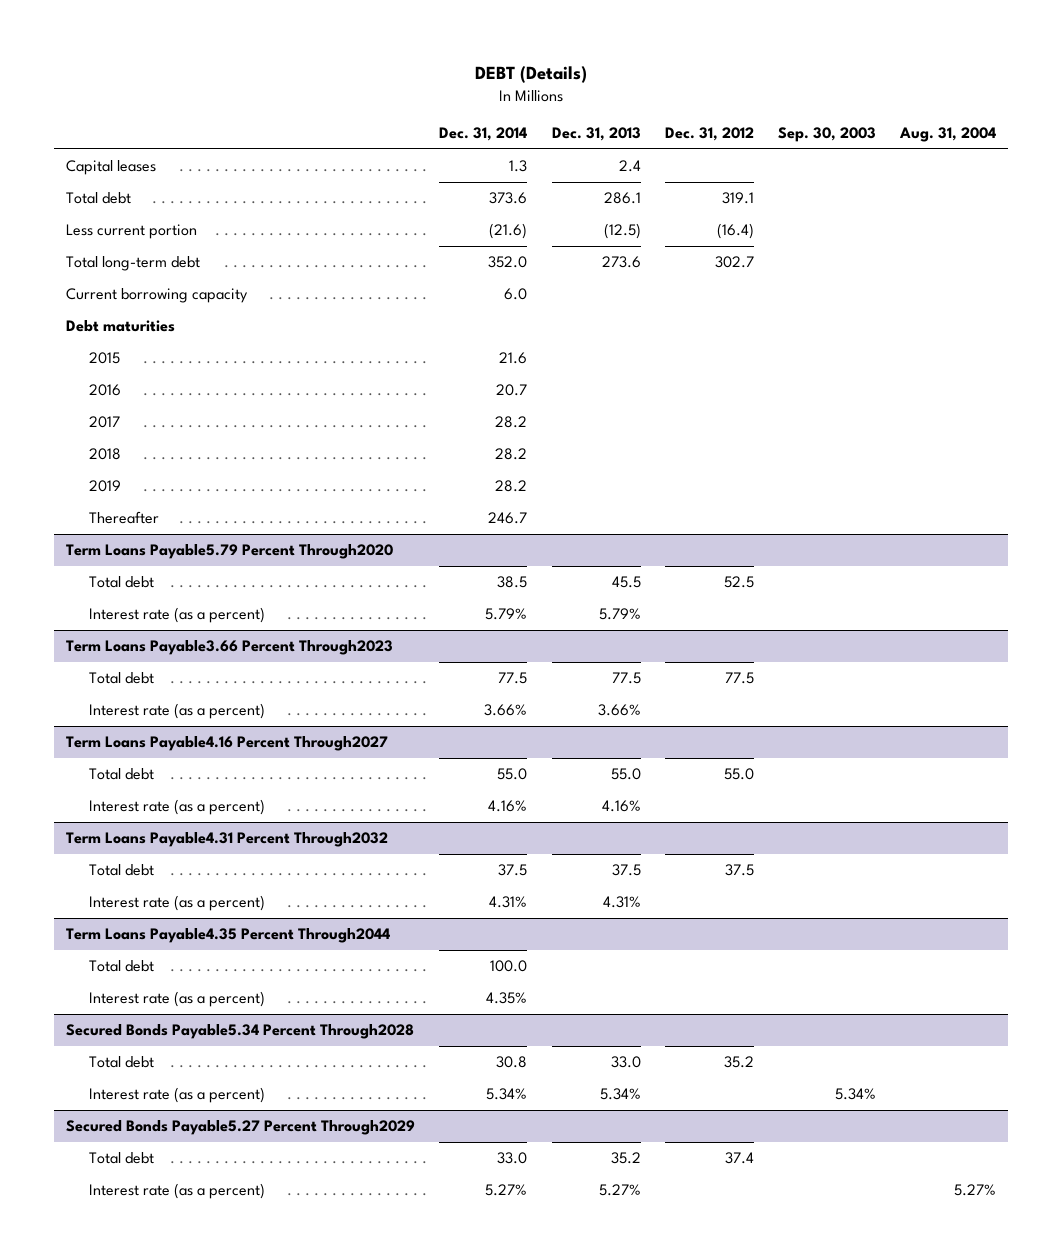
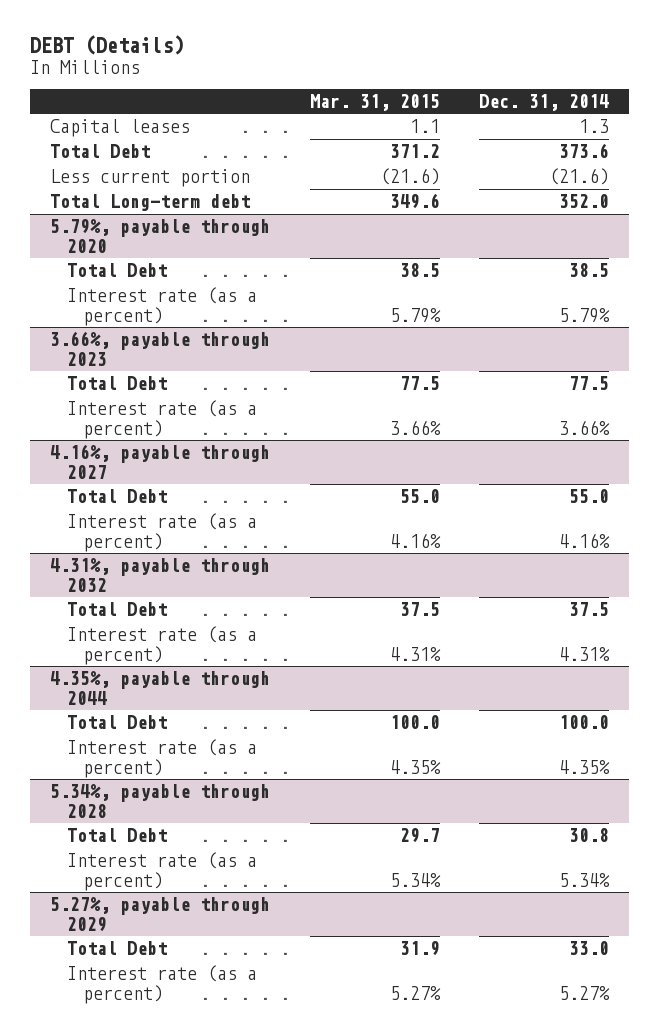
[551,126,641,141] Dec. 31, 2013 -> none
[664,126,754,141] Dec. 31, 2012 -> none
[778,126,877,142] Sep. 30, 2003 -> none
[899,126,997,142] Aug. 31, 2004 -> none
none -> [309,93,440,111] Mar. 31, 2015
[66,192,132,205] Total debt -> [50,144,151,159] Total Debt
[66,288,249,304] Current borrowing capacity -> none
[66,320,176,333] Debt maturities -> none
[89,352,121,365] 2015 -> none
[89,384,122,397] 2016 -> none
[89,416,121,429] 2017 -> none
[89,448,122,461] 2018 -> none
[89,480,122,493] 2019 -> none
[89,511,160,525] Thereafter -> none
[66,256,201,272] Total long-term debt -> [50,194,251,212] Total Long-term debt
[66,544,394,560] Term Loans Payable5.79 Percent Through2020 -> [50,219,271,253] 5.79%, payable through 2020
[89,576,155,589] Total debt -> [66,263,167,278] Total Debt
[66,640,394,656] Term Loans Payable3.66 Percent Through2023 -> [50,331,271,366] 3.66%, payable through 2023
[89,672,155,685] Total debt -> [66,376,167,391] Total Debt
[66,736,389,752] Term Loans Payable4.16 Percent Through2027 -> [50,444,271,479] 4.16%, payable through 2027
[89,768,155,781] Total debt -> [66,489,167,504] Total Debt
[66,832,389,848] Term Loans Payable4.31 Percent Through2032 -> [50,558,271,592] 4.31%, payable through 2032
[89,864,155,877] Total debt -> [66,602,167,617] Total Debt
[66,928,391,944] Term Loans Payable4.35 Percent Through2044 -> [50,671,271,705] 4.35%, payable through 2044
[89,960,155,973] Total debt -> [66,715,167,730] Total Debt
[66,1024,415,1040] Secured Bonds Payable5.34 Percent Through2028 -> [50,784,271,818] 5.34%, payable through 2028
[89,1056,155,1069] Total debt -> [66,828,167,843] Total Debt
[66,1120,416,1136] Secured Bonds Payable5.27 Percent Through2029 -> [50,897,271,932] 5.27%, payable through 2029
[89,1152,155,1165] Total debt -> [66,941,167,956] Total Debt

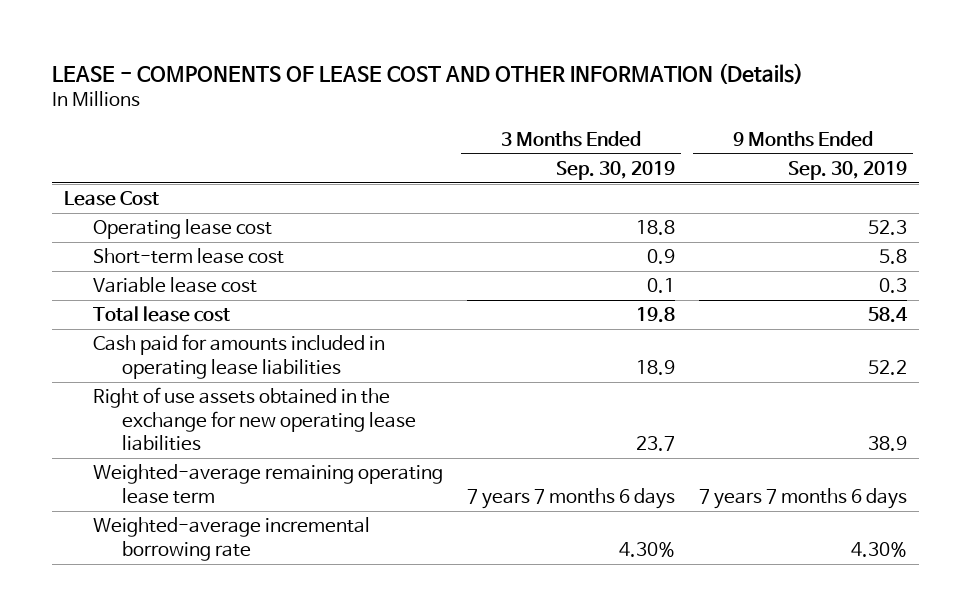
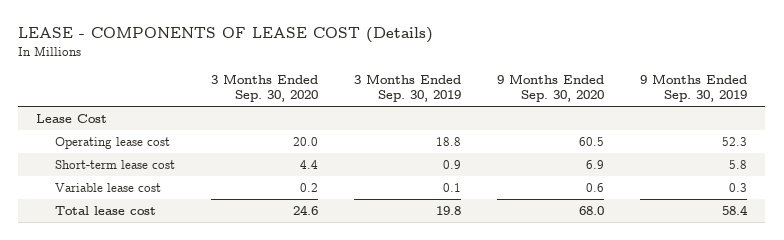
[52,62,804,84] LEASE - COMPONENTS OF LEASE COST AND OTHER INFORMATION (Details) -> [18,27,434,44] LEASE - COMPONENTS OF LEASE COST (Details)
none -> [211,74,319,103] 3 Months Ended Sep. 30, 2020
none -> [497,74,605,103] 9 Months Ended Sep. 30, 2020
[93,334,386,379] Cash paid for amounts included in operating lease liabilities -> none
[93,387,417,451] Right of use assets obtained in the exchange for new operating lease liabilities -> none
[93,464,444,504] Weighted-average remaining operating lease term -> none
[93,517,371,561] Weighted-average incremental borrowing rate -> none

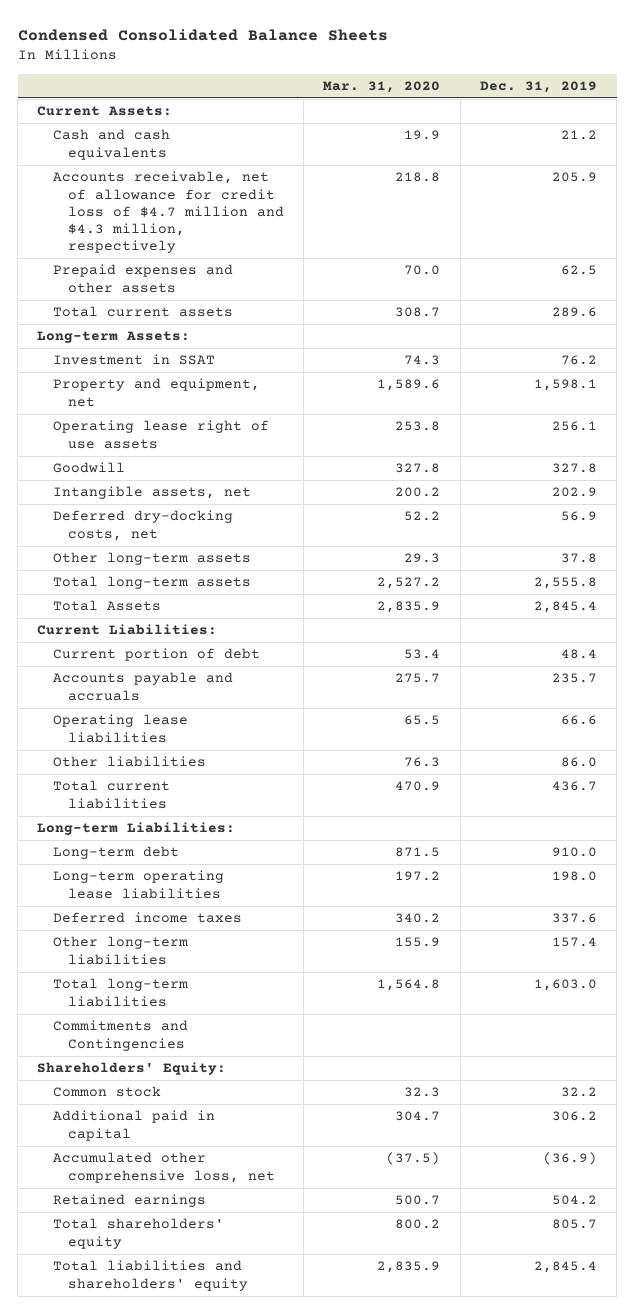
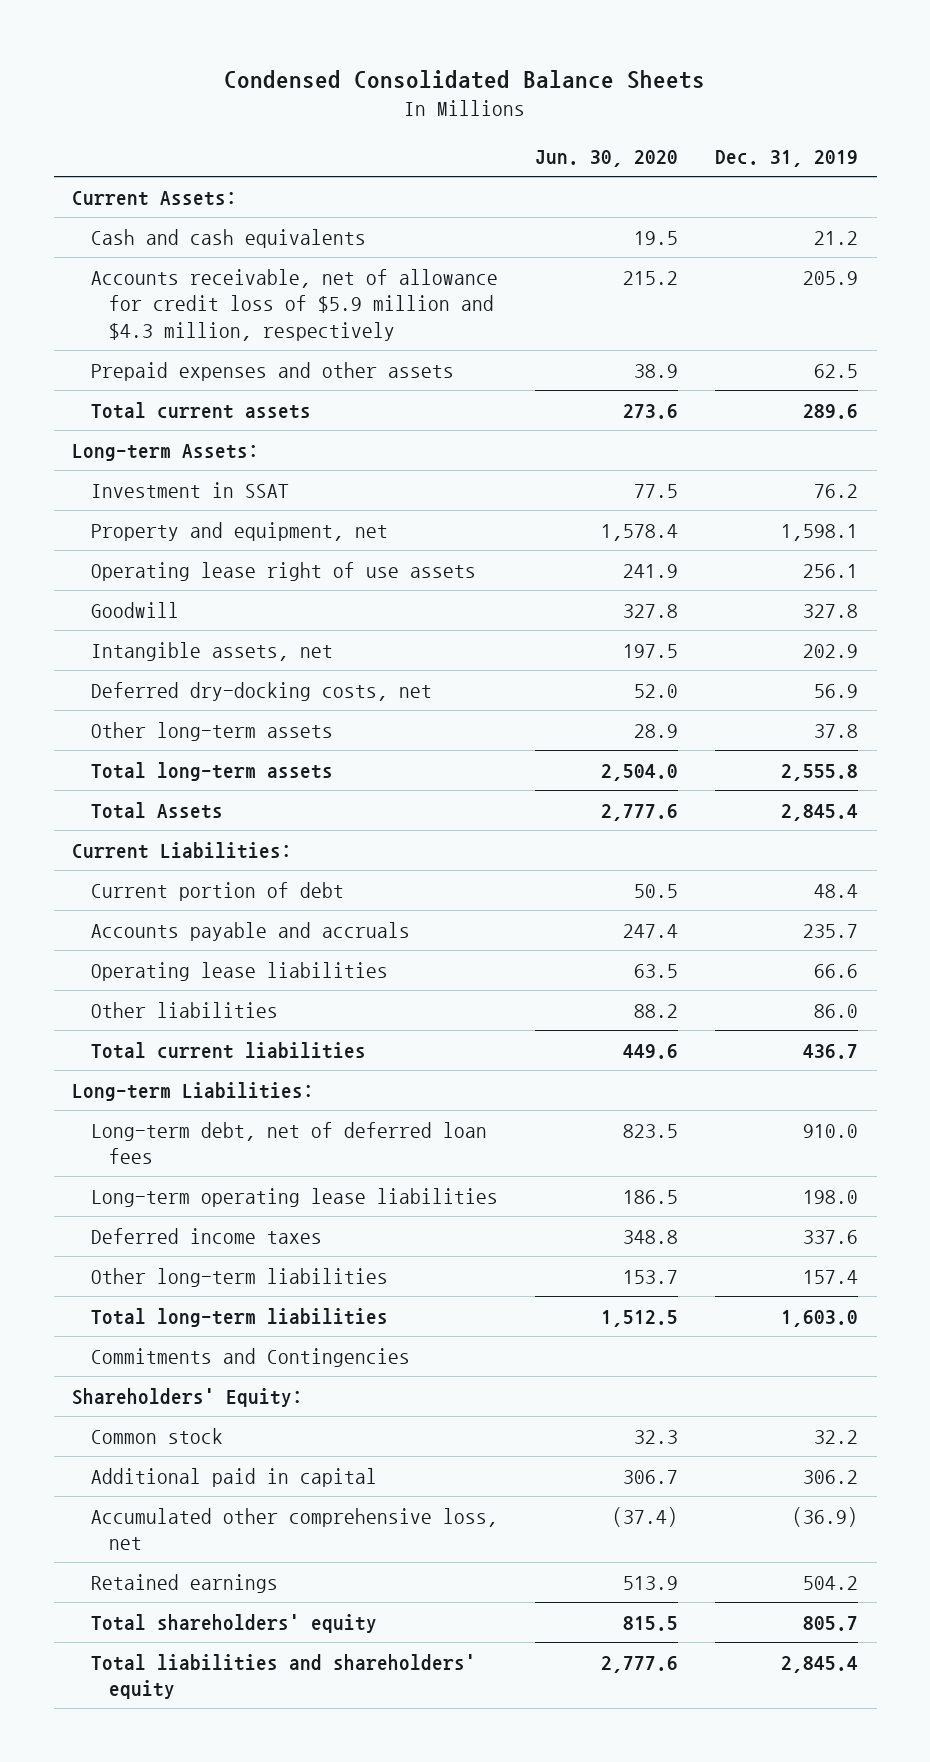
[323,80,441,93] Mar. 31, 2020 -> none
none -> [534,150,678,168] Jun. 30, 2020
[52,171,284,254] Accounts receivable, net of allowance for credit loss of $4.7 million and $4.3 million, respectively -> [90,268,498,341] Accounts receivable, net of allowance for credit loss of $5.9 million and $4.3 million, respectively
[52,846,179,860] Long-term debt -> [90,1121,487,1165] Long-term debt, net of deferred loan fees

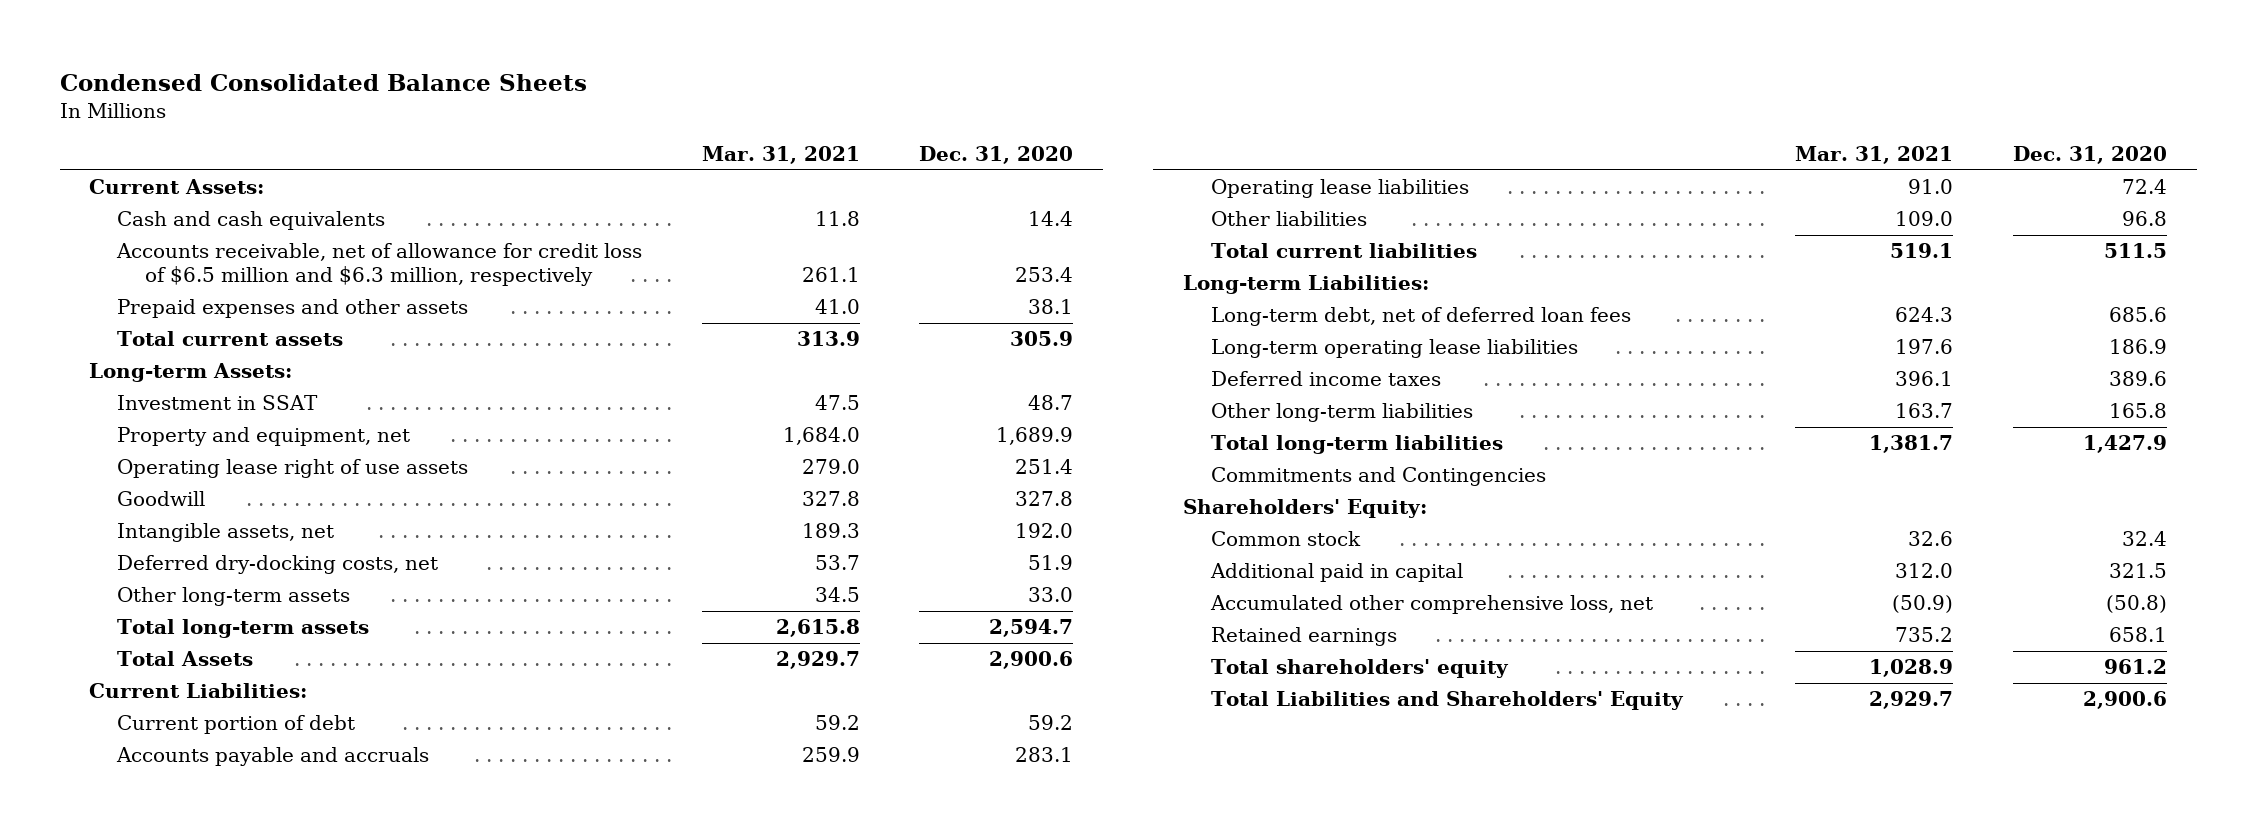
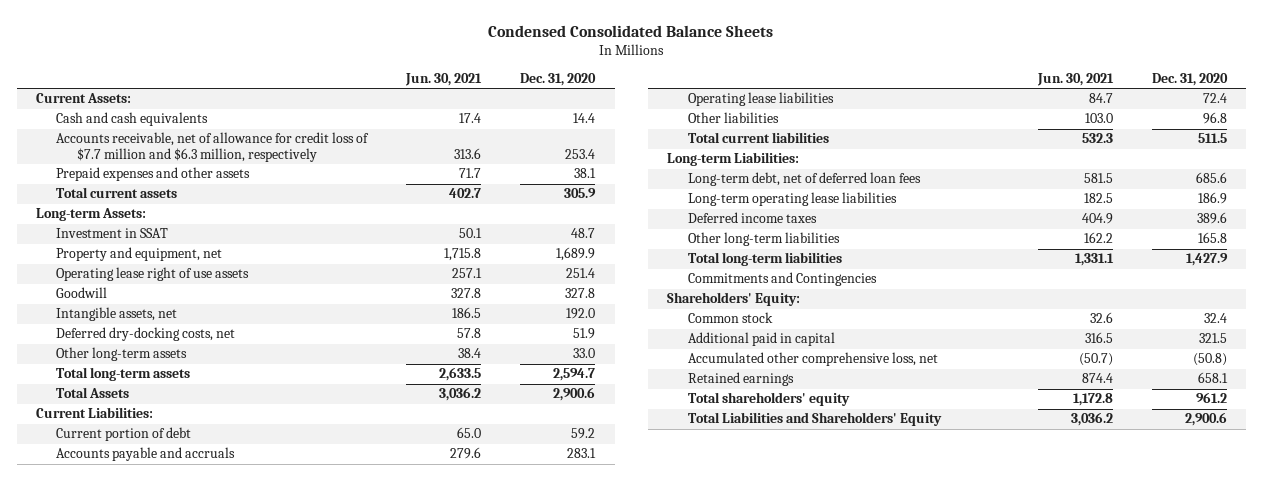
[701,145,860,164] Mar. 31, 2021 -> none
none -> [405,72,483,86] Jun. 30, 2021
[116,243,643,287] Accounts receivable, net of allowance for credit loss of $6.5 million and $6.3 million, respectively -> [56,132,370,163] Accounts receivable, net of allowance for credit loss of $7.7 million and $6.3 million, respectively

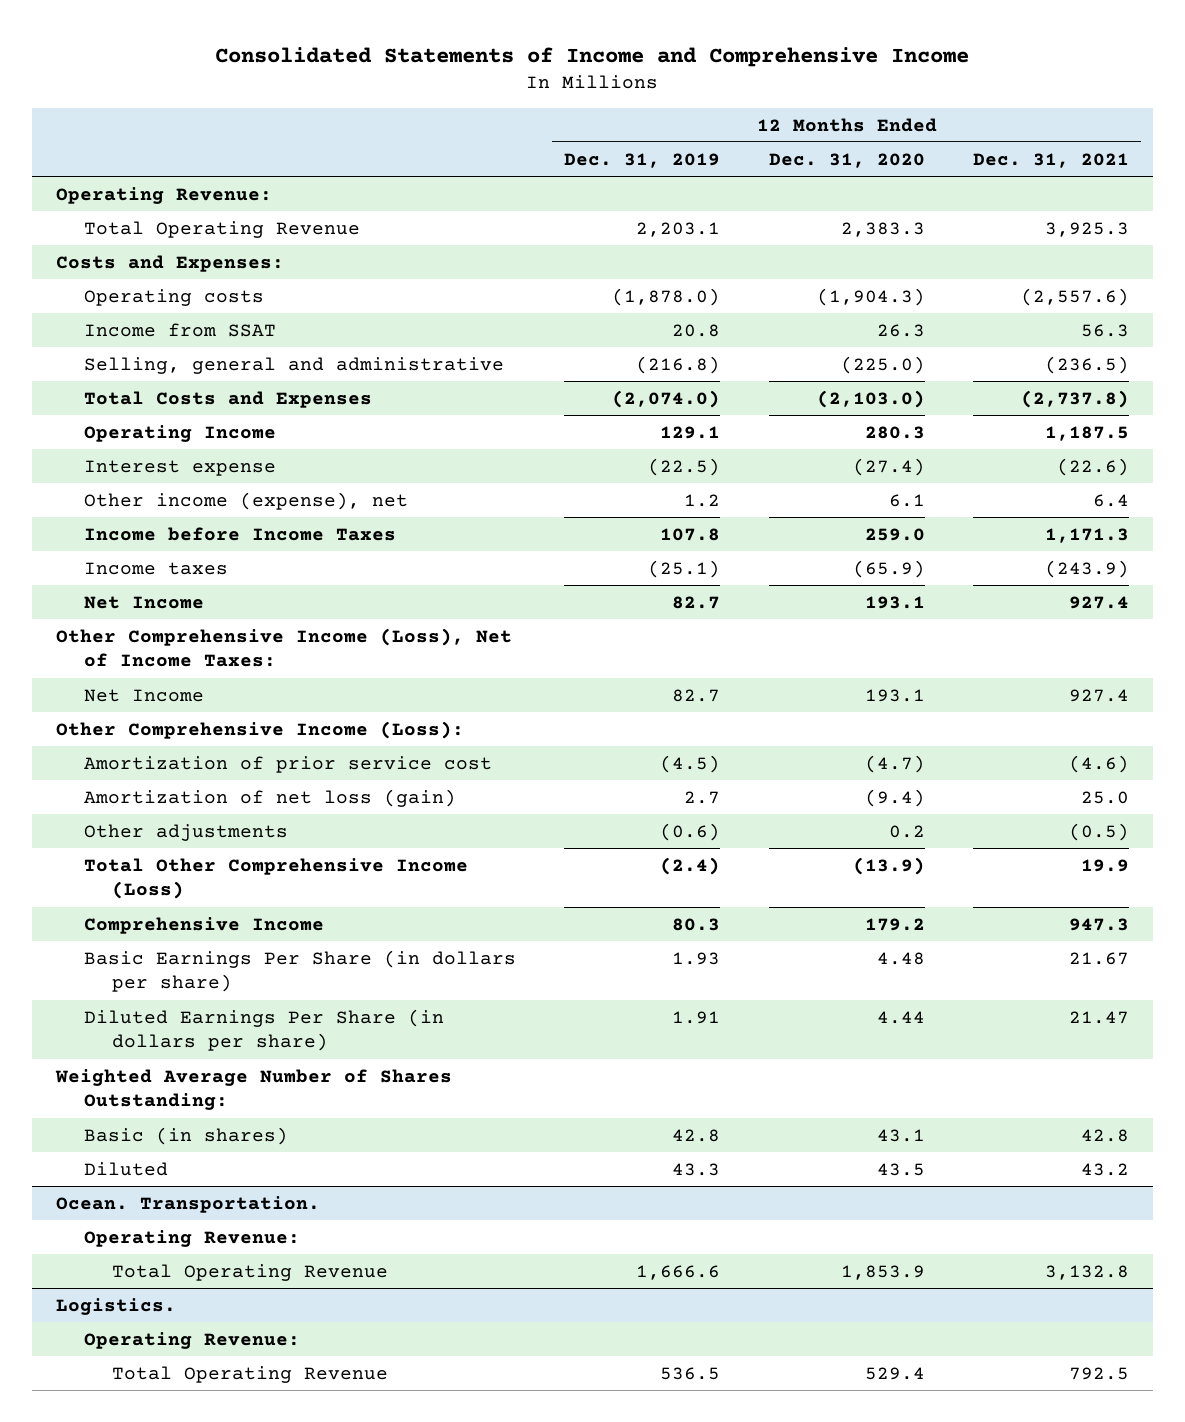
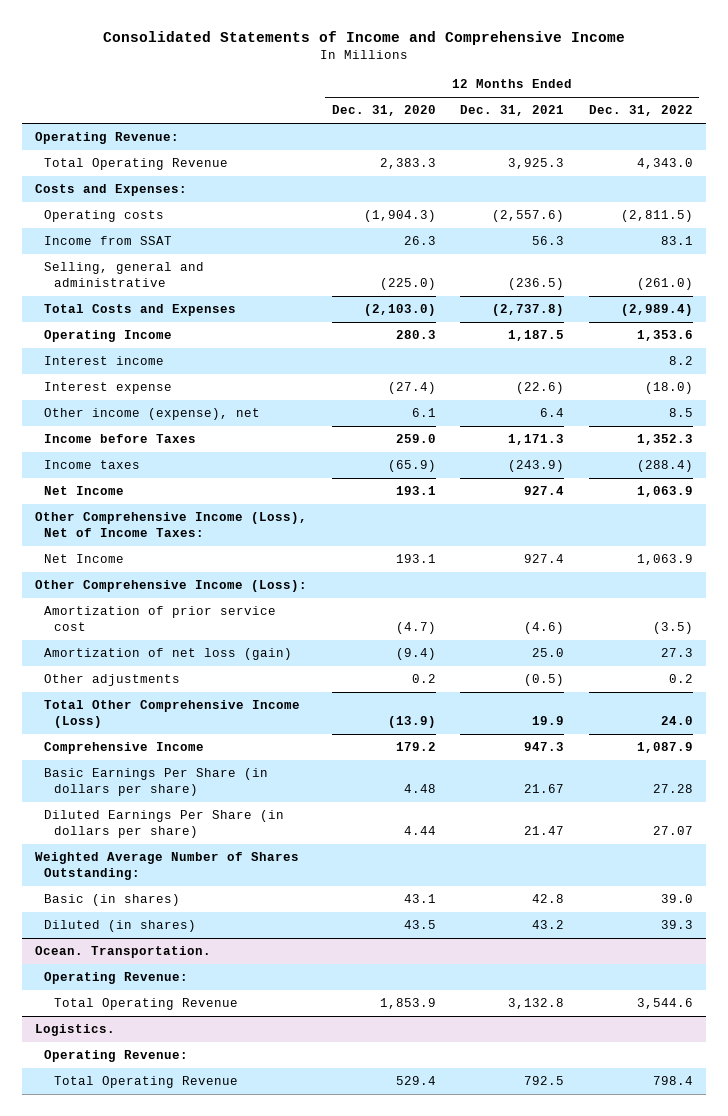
[564,152,721,168] Dec. 31, 2019 -> none
none -> [589,105,694,117] Dec. 31, 2022
none -> [44,356,165,366] Interest income
[84,526,397,541] Income before Income Taxes -> [44,434,197,444] Income before Taxes
[84,1161,169,1176] Diluted -> [44,920,197,933] Diluted (in shares)

